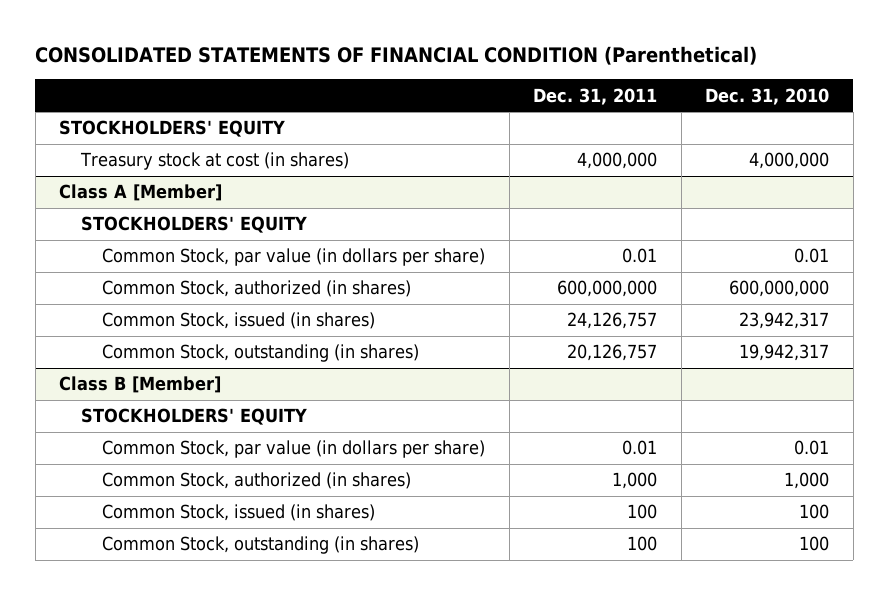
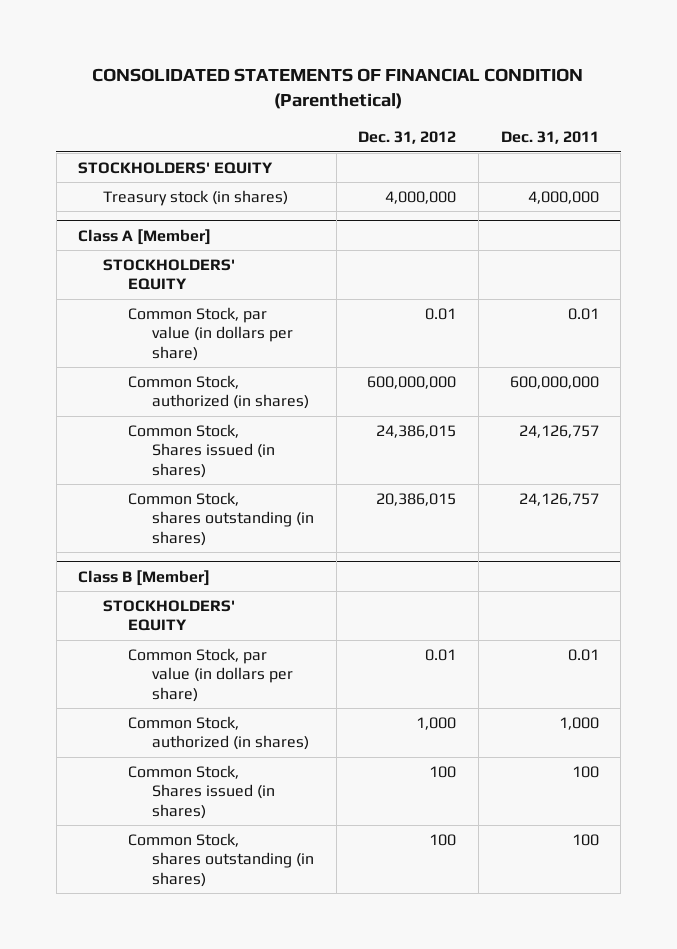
[705,87,830,105] Dec. 31, 2010 -> none
none -> [358,131,457,145] Dec. 31, 2012
[79,152,349,171] Treasury stock at cost (in shares) -> [102,189,288,206] Treasury stock (in shares)
[102,312,376,330] Common Stock, issued (in shares) -> [127,423,276,478] Common Stock, Shares issued (in shares)
[102,344,420,363] Common Stock, outstanding (in shares) -> [127,491,315,546] Common Stock, shares outstanding (in shares)
[567,344,658,362] 20,126,757 -> [518,492,599,506] 24,126,757
[102,504,376,522] Common Stock, issued (in shares) -> [127,764,276,819] Common Stock, Shares issued (in shares)
[102,536,420,555] Common Stock, outstanding (in shares) -> [127,832,315,887] Common Stock, shares outstanding (in shares)

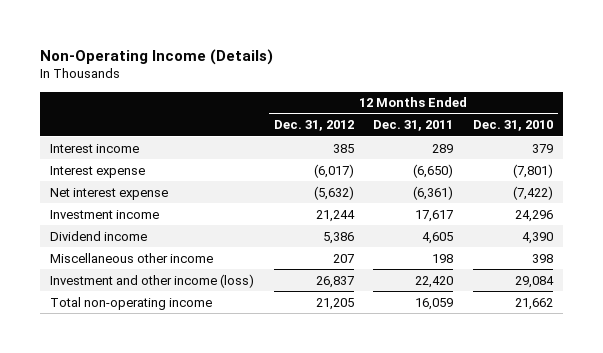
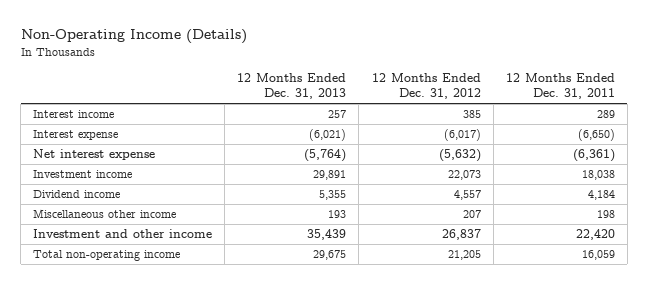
[473,120,554,132] Dec. 31, 2010 -> none
none -> [237,72,347,100] 12 Months Ended Dec. 31, 2013
[315,209,355,222] 21,244 -> [447,170,481,181] 22,073
[415,209,454,222] 17,617 -> [581,170,615,181] 18,038
[322,231,354,244] 5,386 -> [453,190,481,201] 4,557
[422,231,454,244] 4,605 -> [587,190,615,201] 4,184
[50,273,255,288] Investment and other income (loss) -> [33,229,213,239] Investment and other income

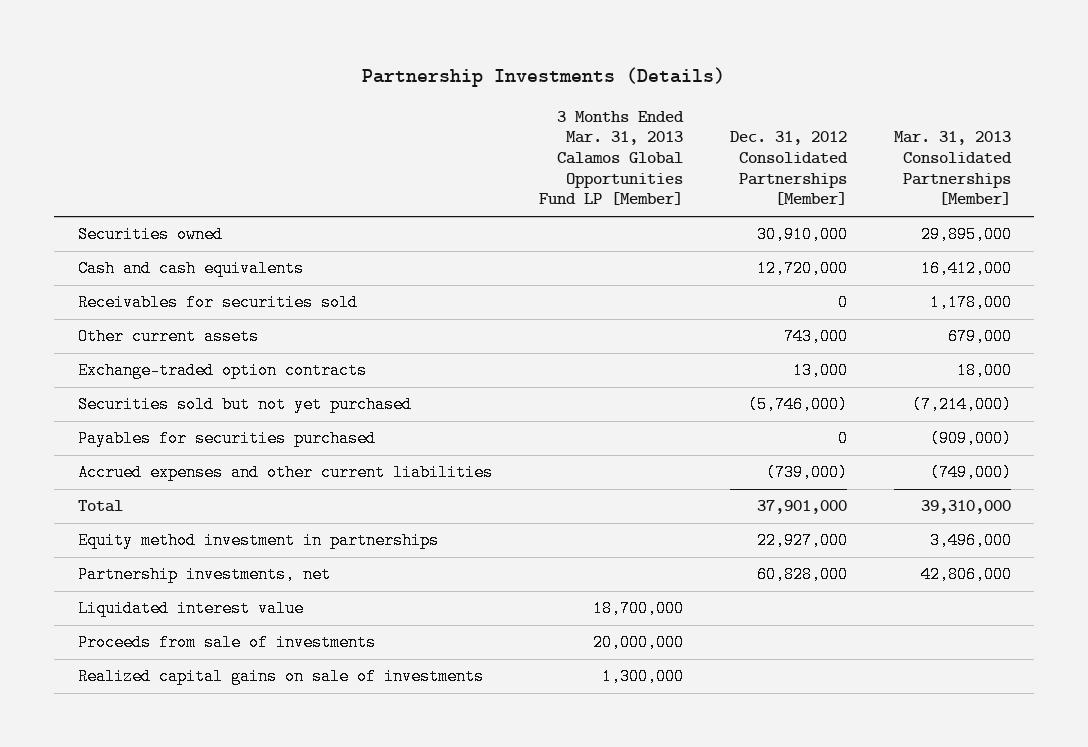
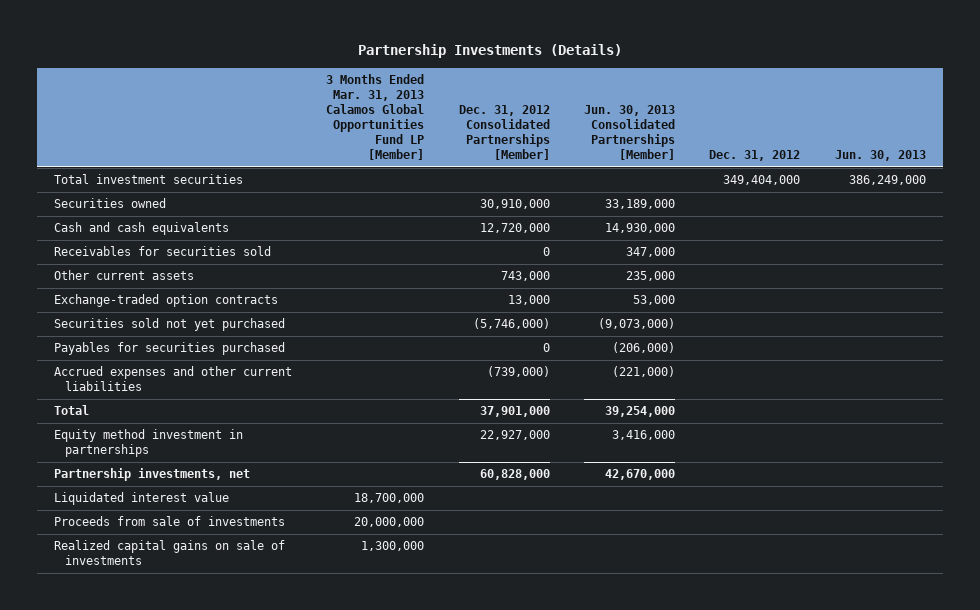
[893,131,1012,206] Mar. 31, 2013 Consolidated Partnerships [Member] -> none
none -> [583,105,675,161] Jun. 30, 2013 Consolidated Partnerships [Member]
none -> [709,150,801,162] Dec. 31, 2012
none -> [834,150,926,162] Jun. 30, 2013
none -> [53,174,243,185] Total investment securities
[77,396,412,414] Securities sold but not yet purchased -> [53,318,285,332] Securities sold not yet purchased

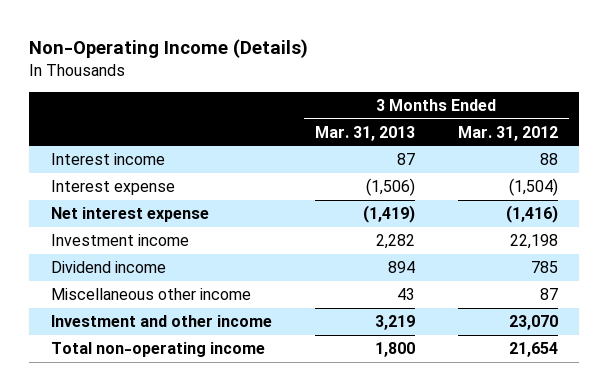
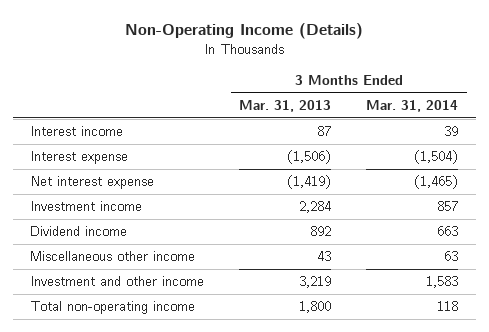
[457,125,558,141] Mar. 31, 2012 -> none
none -> [366,99,459,112] Mar. 31, 2014
[375,233,415,249] 2,282 -> [299,201,332,214] 2,284
[387,260,415,273] 894 -> [310,226,332,237] 892

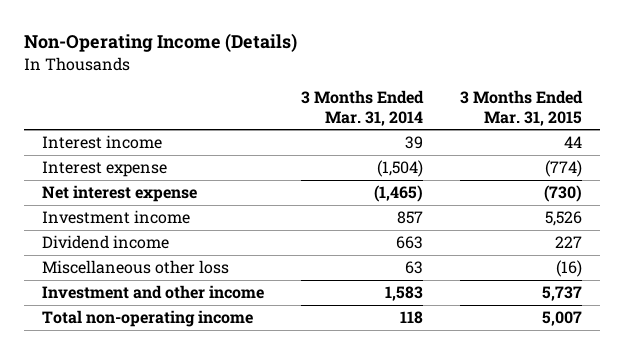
[239,99,332,112] Mar. 31, 2013 -> none
none -> [459,90,583,126] 3 Months Ended Mar. 31, 2015
[30,251,196,262] Miscellaneous other income -> [42,259,230,274] Miscellaneous other loss

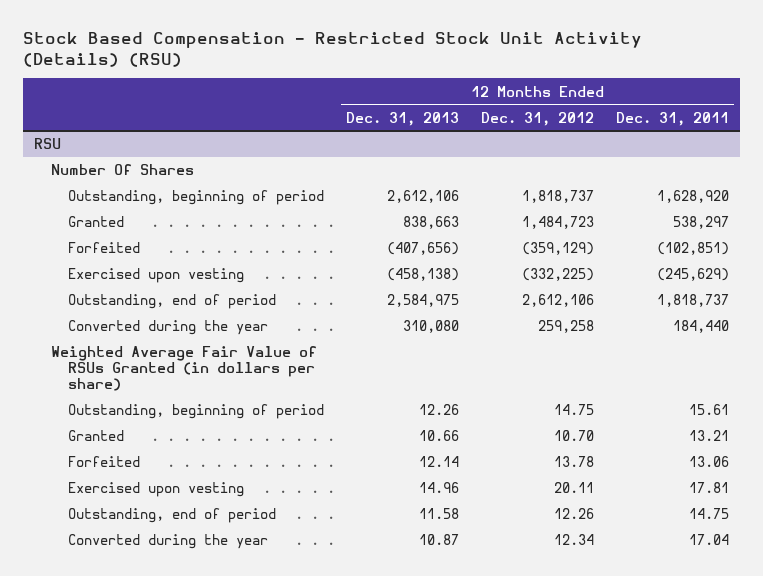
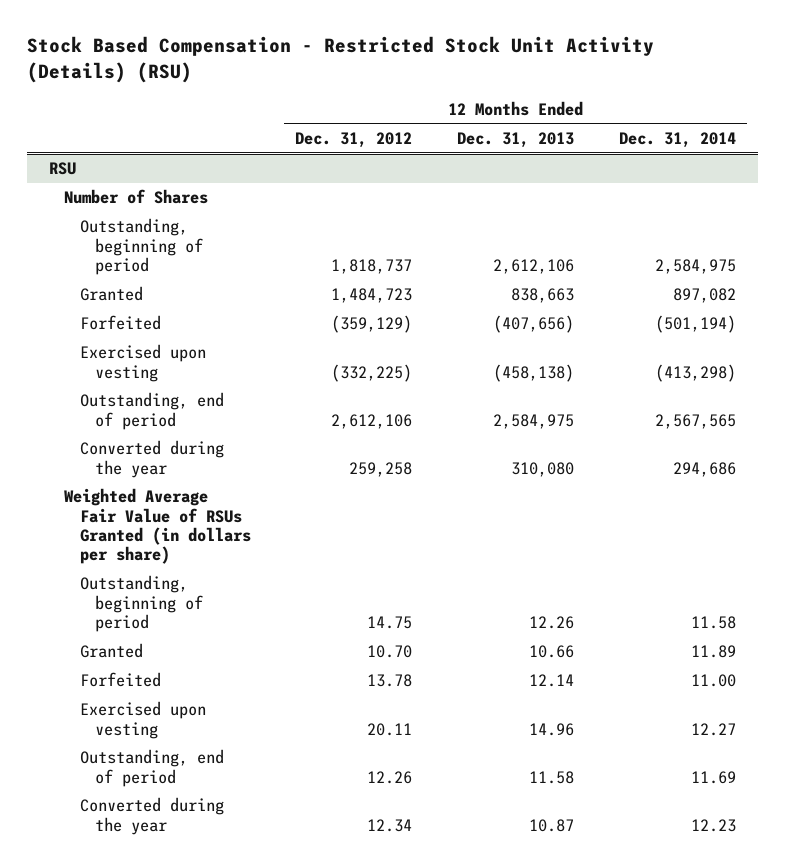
[615,111,729,126] Dec. 31, 2011 -> none
none -> [618,132,736,149] Dec. 31, 2014
[50,164,194,176] Number Of Shares -> [64,189,209,205] Number of Shares

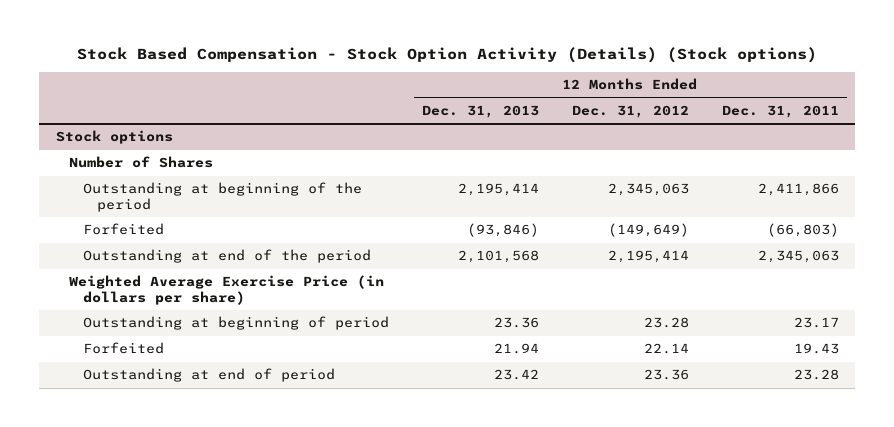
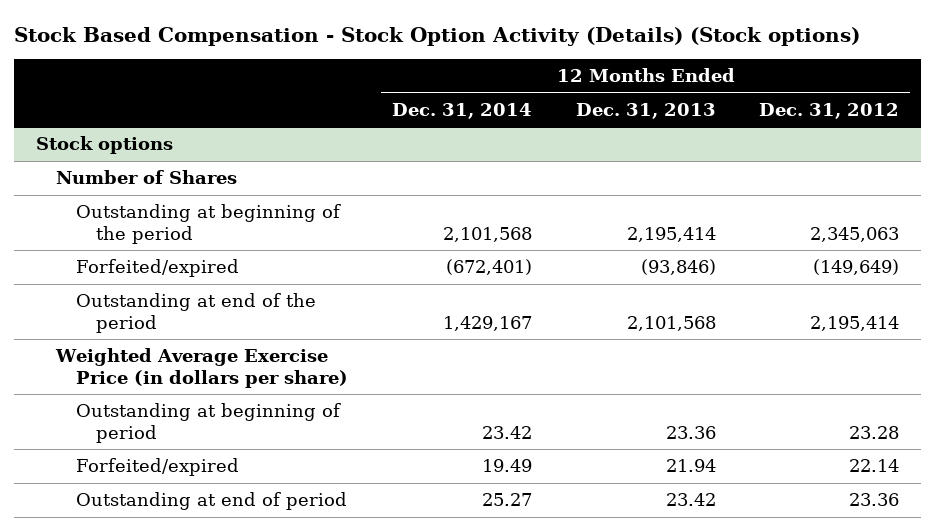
[721,104,839,118] Dec. 31, 2011 -> none
none -> [392,102,533,119] Dec. 31, 2014
[83,223,165,236] Forfeited -> [76,259,240,278] Forfeited/expired
[83,342,165,355] Forfeited -> [76,458,240,477] Forfeited/expired

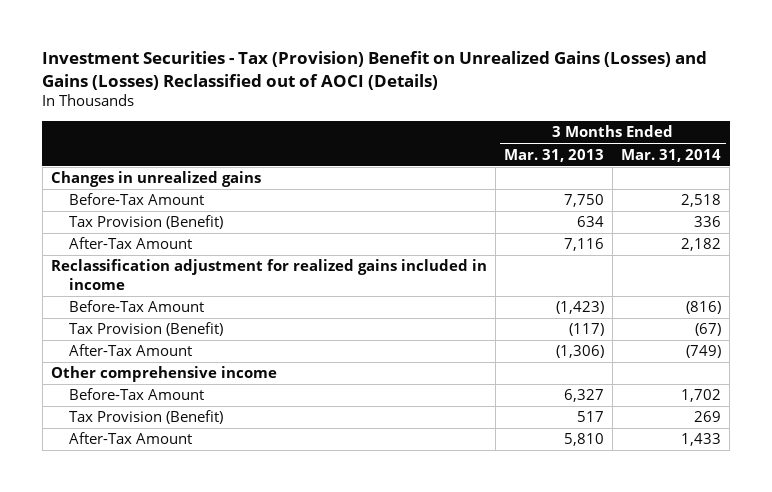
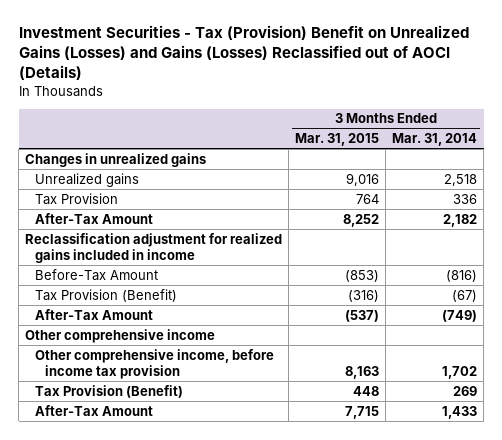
[503,148,604,162] Mar. 31, 2013 -> none
none -> [295,132,380,146] Mar. 31, 2015
[68,193,204,206] Before-Tax Amount -> [35,172,140,187] Unrealized gains
[68,215,223,230] Tax Provision (Benefit) -> [35,192,119,205] Tax Provision
[68,388,204,401] Before-Tax Amount -> [35,348,275,380] Other comprehensive income, before income tax provision

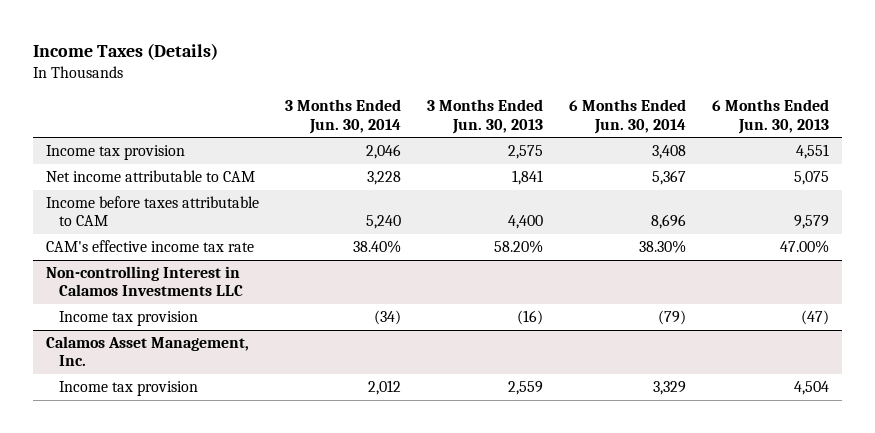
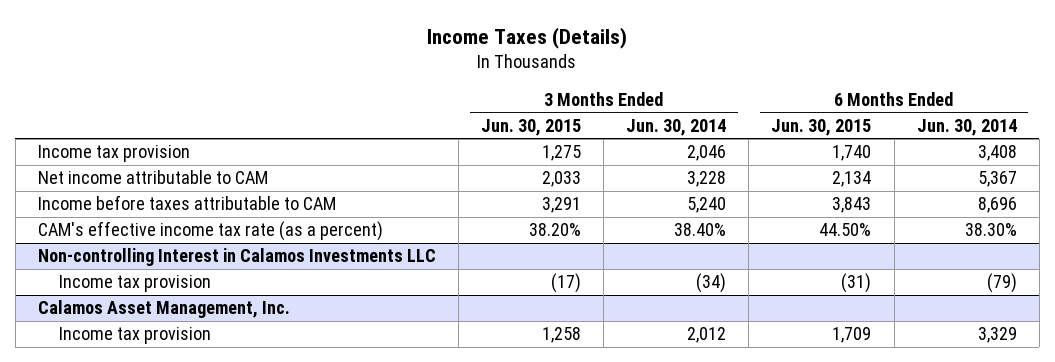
[426,99,543,134] 3 Months Ended Jun. 30, 2013 -> none
[712,99,830,134] 6 Months Ended Jun. 30, 2013 -> none
none -> [481,118,582,136] Jun. 30, 2015
none -> [771,118,872,136] Jun. 30, 2015
[45,240,254,253] CAM's effective income tax rate -> [37,221,383,242] CAM's effective income tax rate (as a percent)

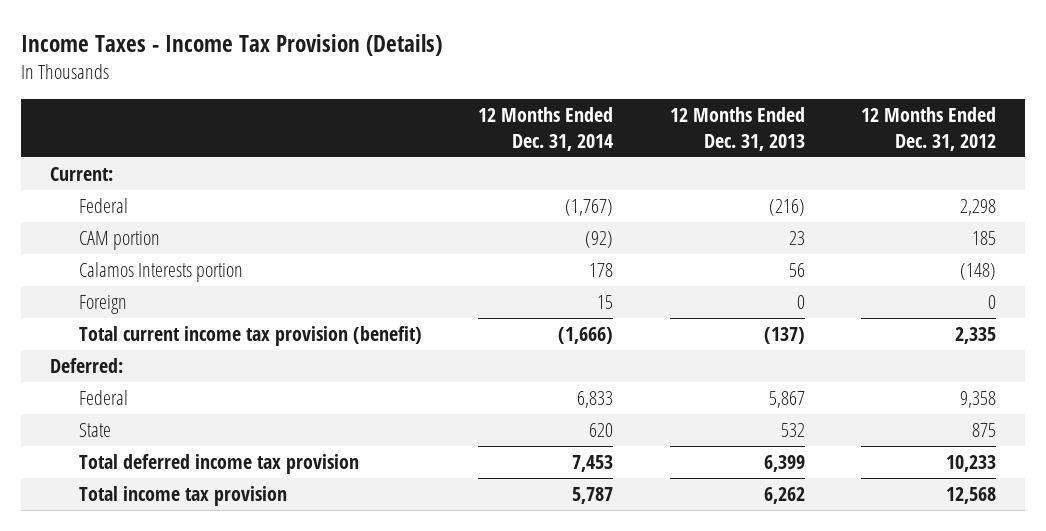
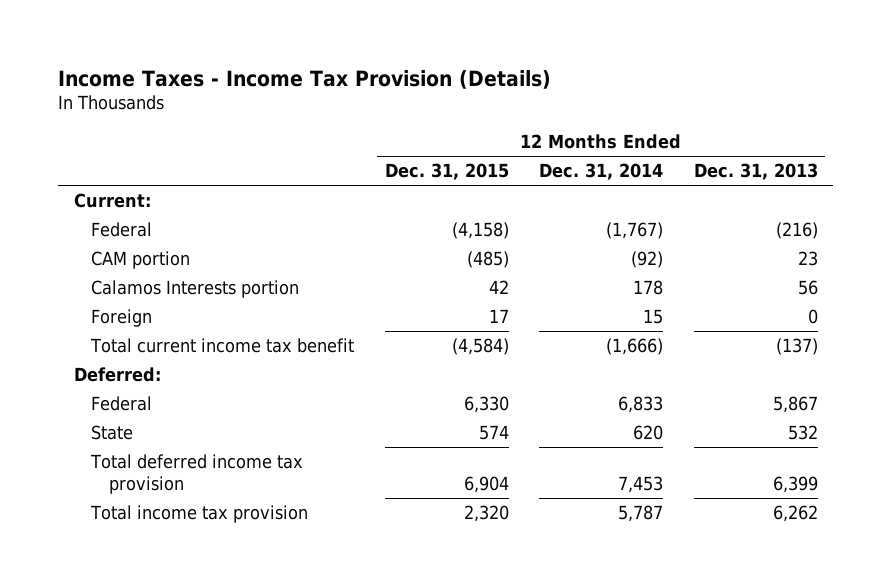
[861,107,997,151] 12 Months Ended Dec. 31, 2012 -> none
none -> [384,163,509,181] Dec. 31, 2015
[78,326,422,347] Total current income tax provision (benefit) -> [90,338,355,354] Total current income tax benefit

